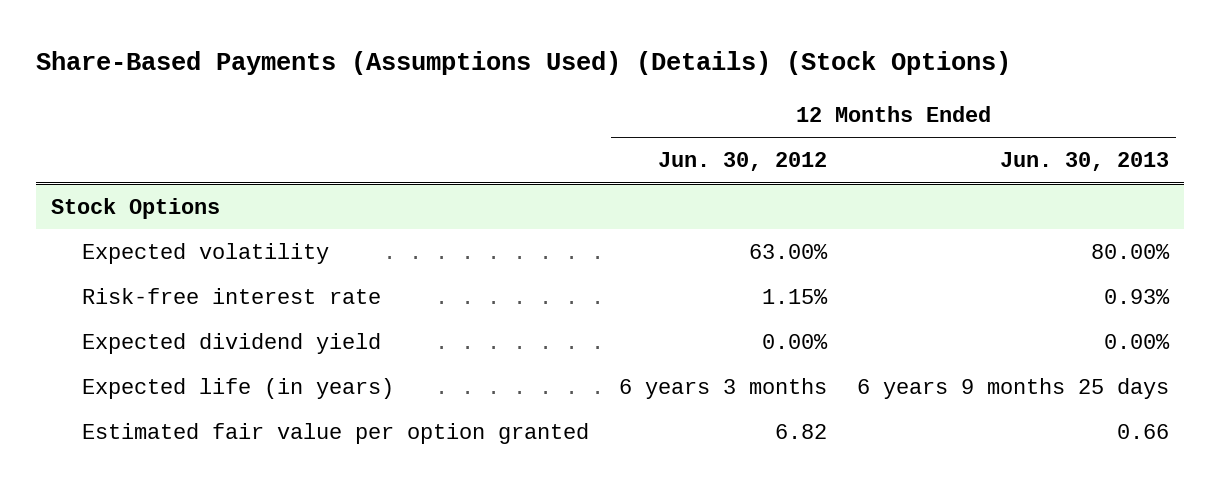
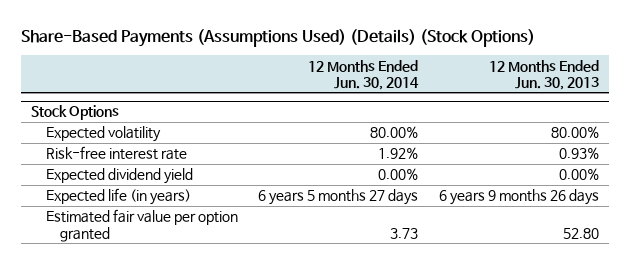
[657,152,827,172] Jun. 30, 2012 -> none
none -> [308,59,420,90] 12 Months Ended Jun. 30, 2014
[856,377,1169,399] 6 years 9 months 25 days -> [439,189,600,206] 6 years 9 months 26 days
[1116,423,1169,439] 0.66 -> [563,227,600,239] 52.80

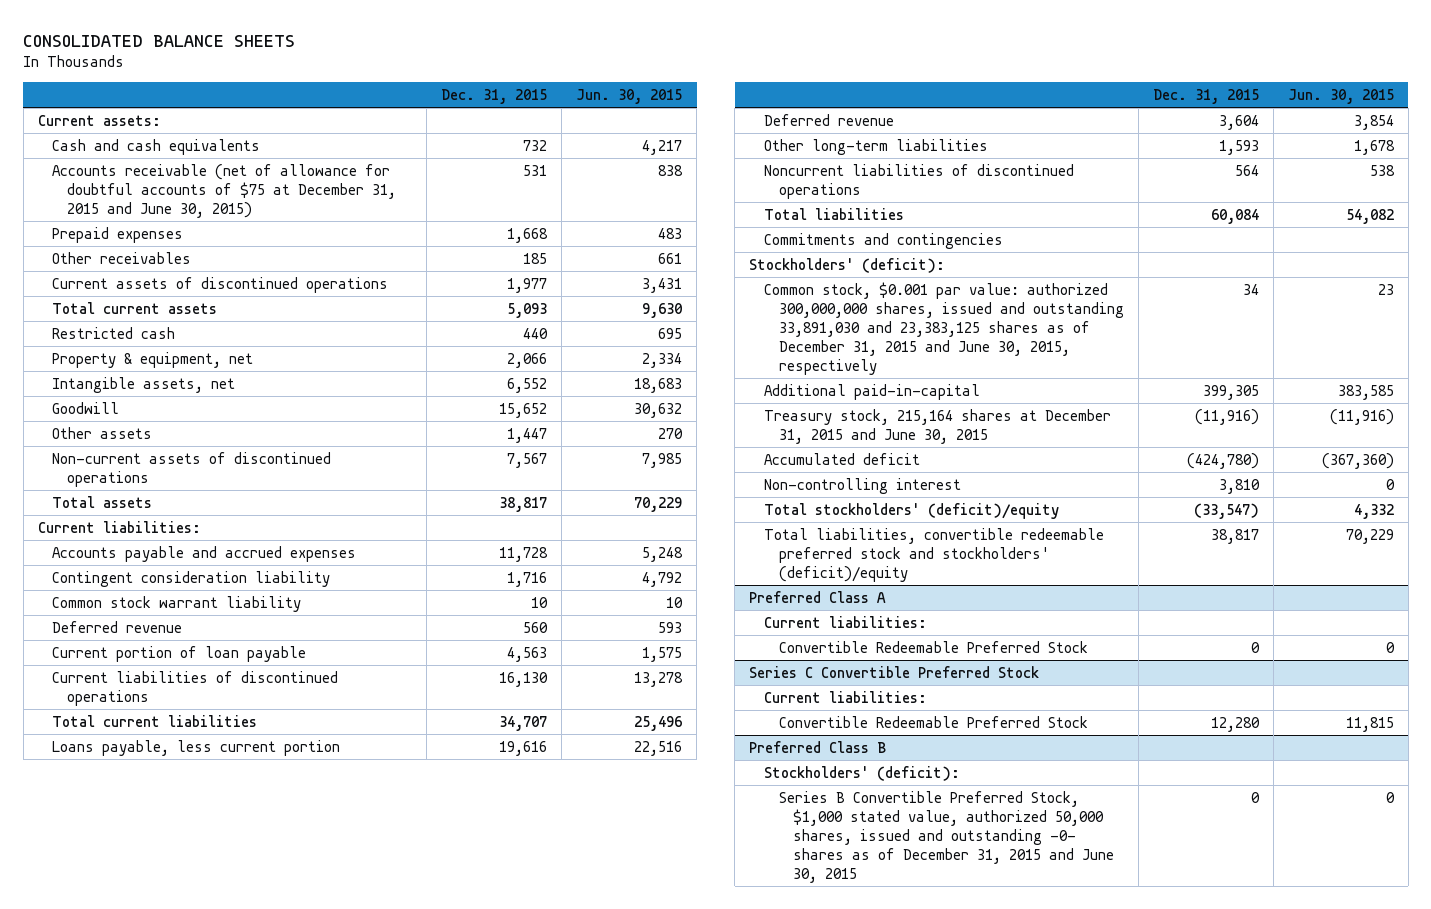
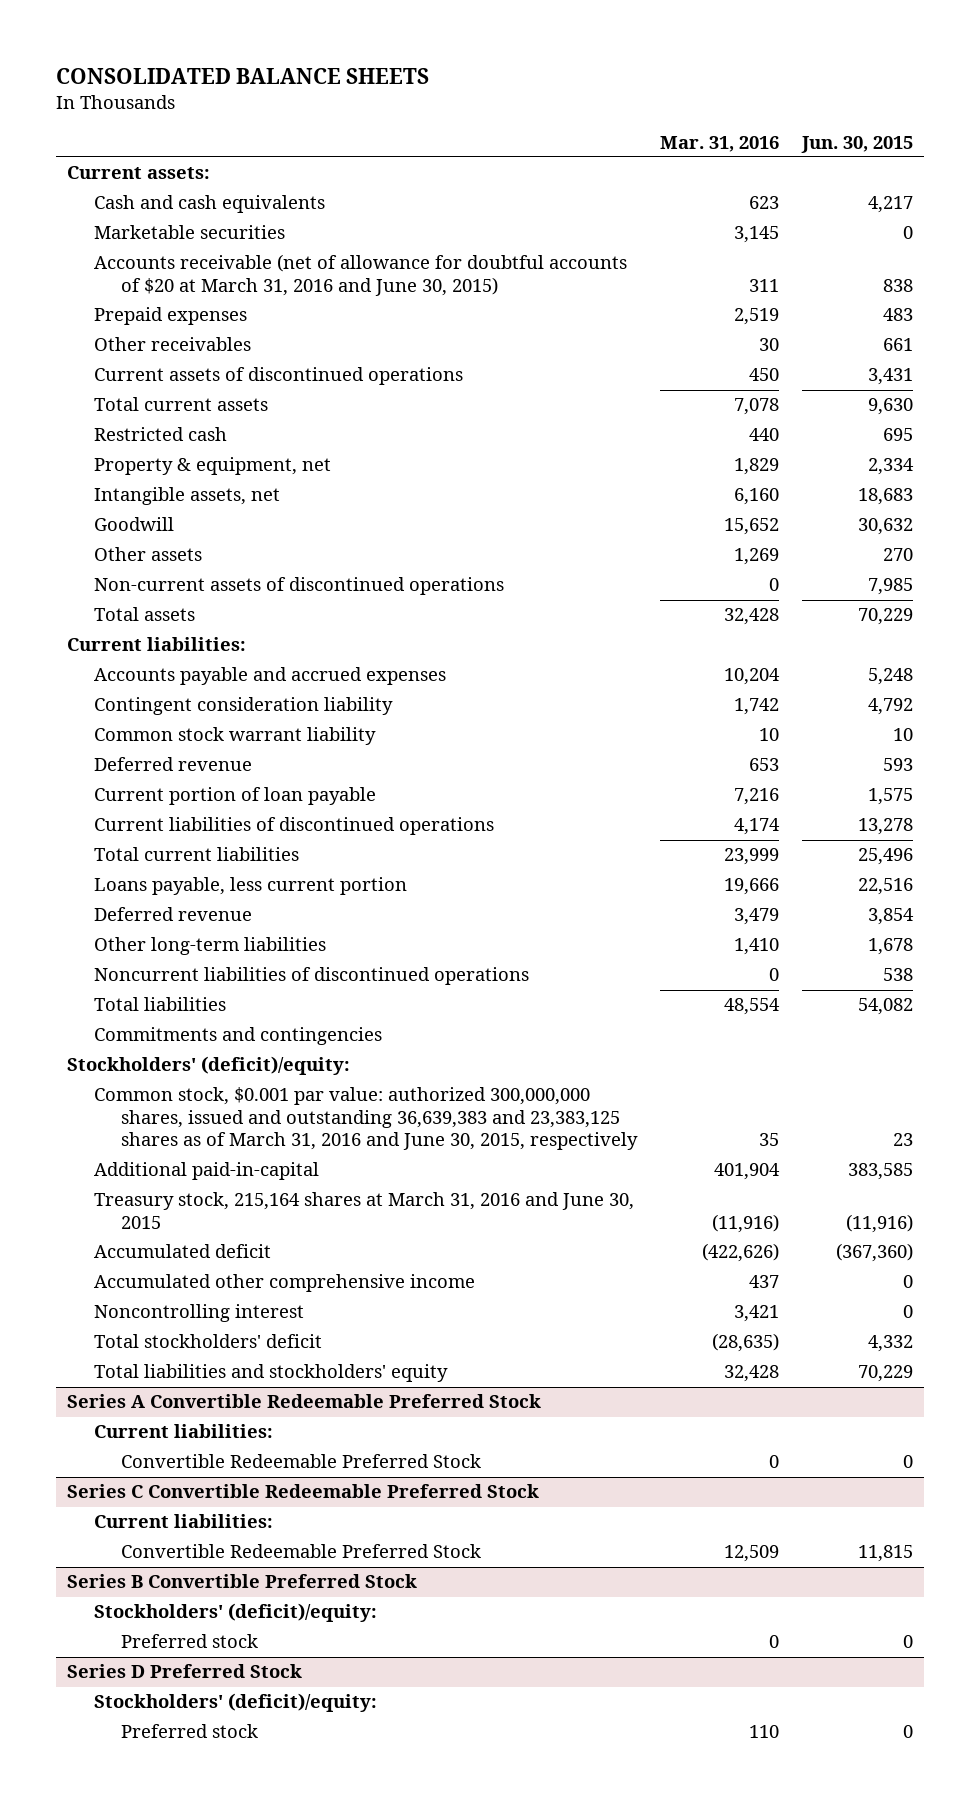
[441,89,548,105] Dec. 31, 2015 -> none
none -> [660,135,780,152] Mar. 31, 2016
none -> [94,225,286,240] Marketable securities
[52,163,397,218] Accounts receivable (net of allowance for doubtful accounts of $75 at December 31, 2015 and June 30, 2015) -> [94,254,628,296] Accounts receivable (net of allowance for doubtful accounts of $20 at March 31, 2016 and June 30, 2015)
[749,257,946,273] Stockholders' (deficit): -> [67,1056,351,1076] Stockholders' (deficit)/equity:
[763,281,1124,376] Common stock, $0.001 par value: authorized 300,000,000 shares, issued and outstanding 33,891,030 and 23,383,125 shares as of December 31, 2015 and June 30, 2015, respectively -> [94,1087,639,1151] Common stock, $0.001 par value: authorized 300,000,000 shares, issued and outstanding 36,639,383 and 23,383,125 shares as of March 31, 2016 and June 30, 2015, respectively
[763,408,1111,444] Treasury stock, 215,164 shares at December 31, 2015 and June 30, 2015 -> [94,1192,635,1229] Treasury stock, 215,164 shares at March 31, 2016 and June 30, 2015
none -> [94,1274,476,1293] Accumulated other comprehensive income
[763,477,961,494] Non-controlling interest -> [94,1304,305,1323] Noncontrolling interest
[763,502,1059,519] Total stockholders' (deficit)/equity -> [94,1334,323,1349] Total stockholders' deficit
[763,527,1104,582] Total liabilities, convertible redeemable preferred stock and stockholders' (deficit)/equity -> [94,1364,449,1383] Total liabilities and stockholders' equity
[749,590,887,603] Preferred Class A -> [67,1394,542,1409] Series A Convertible Redeemable Preferred Stock
[749,665,1040,678] Series C Convertible Preferred Stock -> [67,1484,540,1499] Series C Convertible Redeemable Preferred Stock
[749,740,887,753] Preferred Class B -> [67,1574,418,1589] Series B Convertible Preferred Stock
[763,765,960,781] Stockholders' (deficit): -> [94,1603,378,1623] Stockholders' (deficit)/equity:
[778,790,1115,884] Series B Convertible Preferred Stock, $1,000 stated value, authorized 50,000 shares, issued and outstanding -0- shares as of December 31, 2015 and June 30, 2015 -> [121,1634,259,1649] Preferred stock
none -> [67,1664,303,1679] Series D Preferred Stock
none -> [94,1693,378,1713] Stockholders' (deficit)/equity:
none -> [121,1724,259,1739] Preferred stock

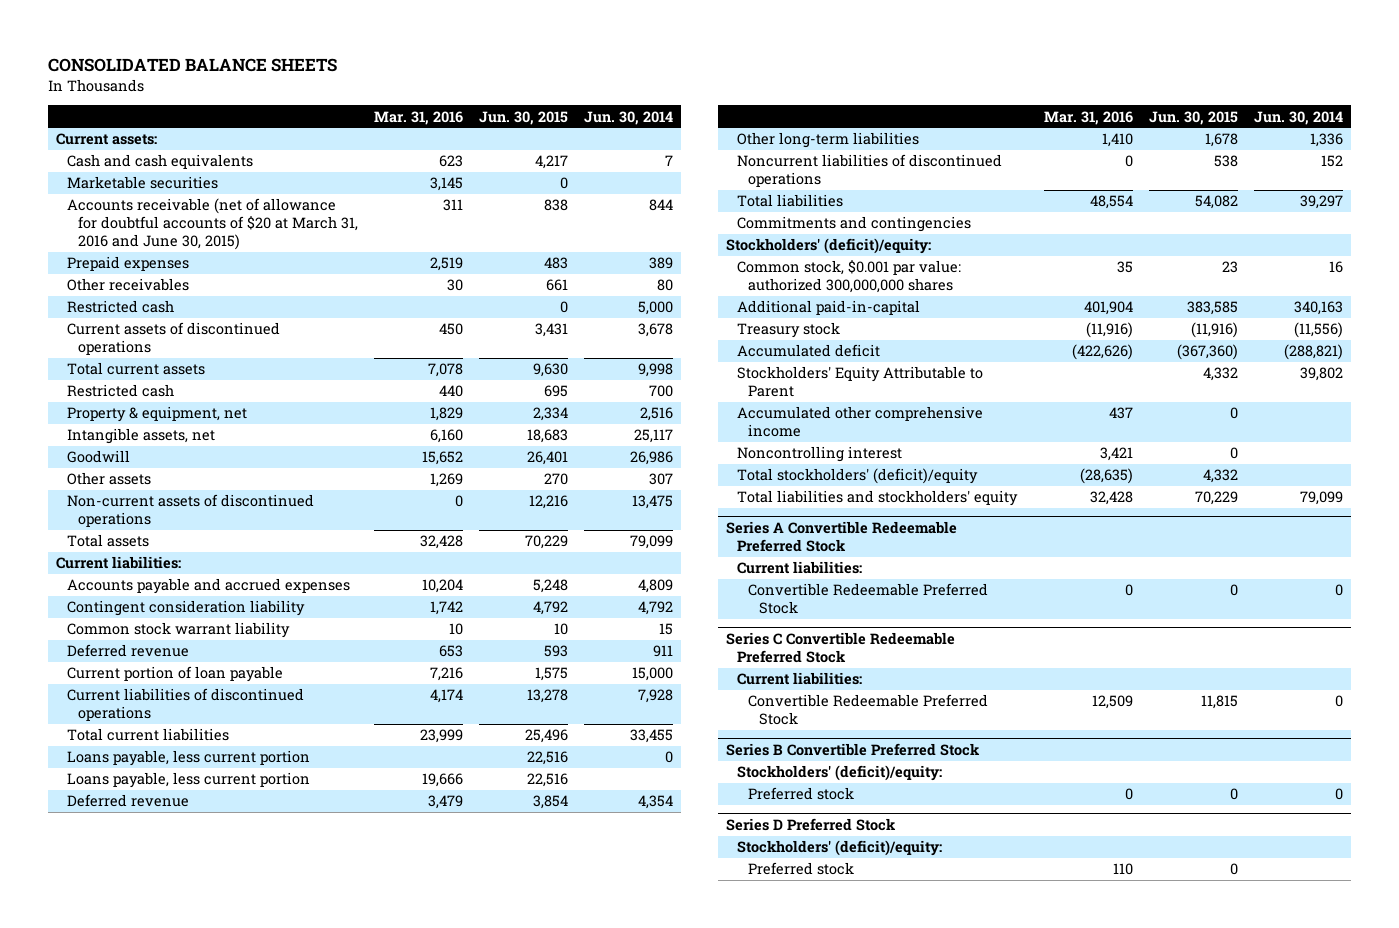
none -> [584,110,674,125] Jun. 30, 2014
none -> [66,300,174,314] Restricted cash
[858,518,914,536] 30,632 -> [527,451,569,466] 26,401
[868,578,914,596] 7,985 -> [529,495,569,510] 12,216
none -> [66,750,310,767] Loans payable, less current portion
[94,1087,639,1151] Common stock, $0.001 par value: authorized 300,000,000 shares, issued and outstanding 36,639,383 and 23,383,125 shares as of March 31, 2016 and June 30, 2015, respectively -> [736,260,961,294] Common stock, $0.001 par value: authorized 300,000,000 shares
[94,1192,635,1229] Treasury stock, 215,164 shares at March 31, 2016 and June 30, 2015 -> [736,322,840,339] Treasury stock
none -> [736,366,983,398] Stockholders' Equity Attributable to Parent
[94,1334,323,1349] Total stockholders' deficit -> [736,468,978,485] Total stockholders' (deficit)/equity

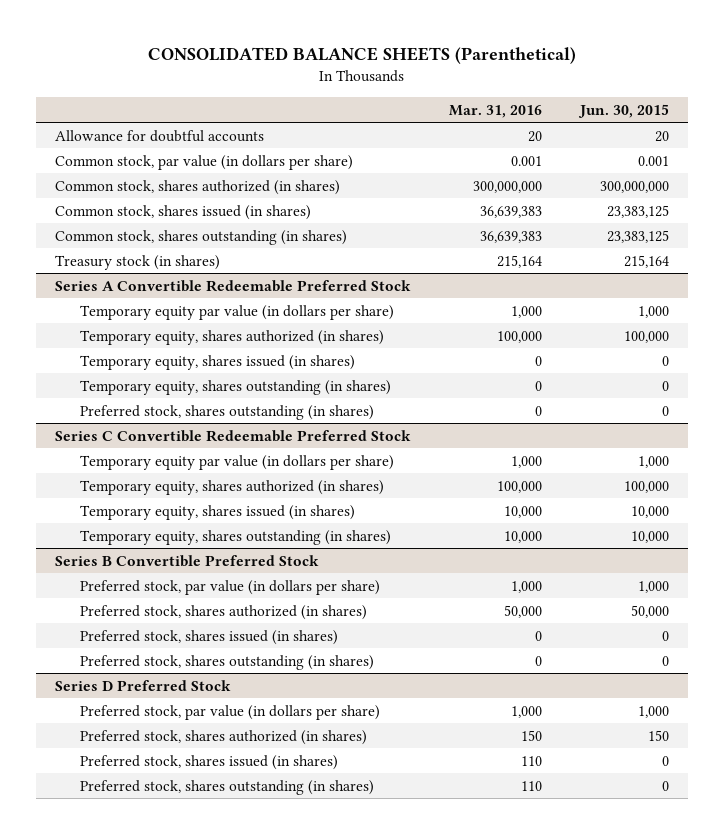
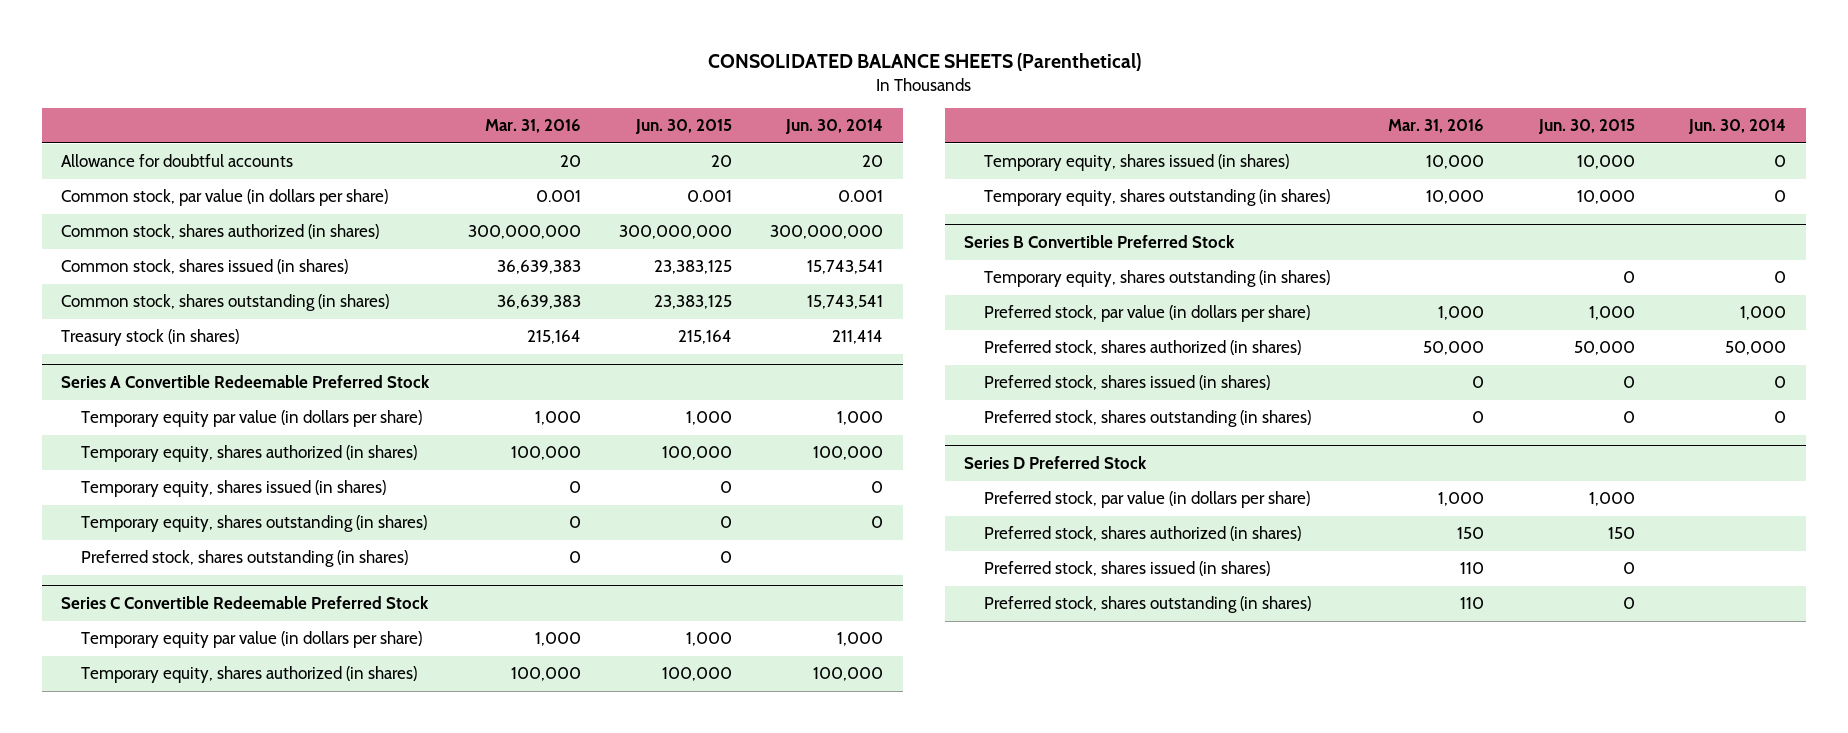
none -> [785,119,884,135] Jun. 30, 2014
none -> [983,270,1330,288] Temporary equity, shares outstanding (in shares)

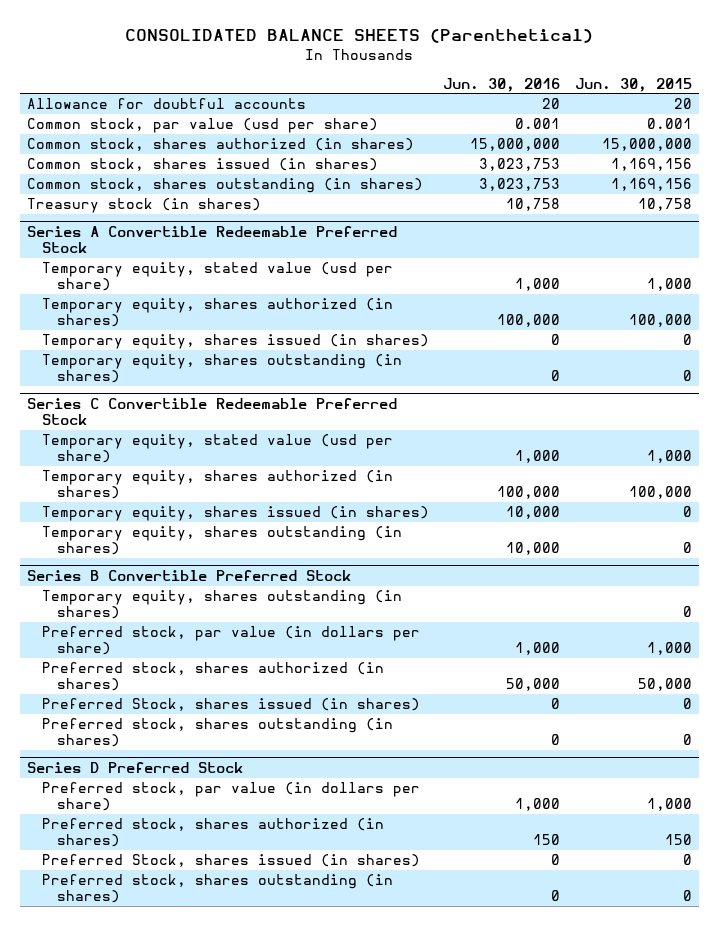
[484,119,581,134] Mar. 31, 2016 -> none
[785,119,884,135] Jun. 30, 2014 -> none
none -> [443,77,561,92] Jun. 30, 2016
[61,189,389,207] Common stock, par value (in dollars per share) -> [26,118,378,134] Common stock, par value (usd per share)
[619,225,733,240] 300,000,000 -> [601,138,692,152] 15,000,000
[654,260,733,275] 23,383,125 -> [610,158,692,172] 1,169,156
[654,295,733,310] 23,383,125 -> [610,178,692,192] 1,169,156
[678,330,733,345] 215,164 -> [637,198,692,212] 10,758
[80,410,422,428] Temporary equity par value (in dollars per share) -> [41,262,393,291] Temporary equity, stated value (usd per share)
[80,550,408,568] Preferred stock, shares outstanding (in shares) -> none
[80,631,422,649] Temporary equity par value (in dollars per share) -> [41,434,393,463] Temporary equity, stated value (usd per share)
[1576,155,1635,170] 10,000 -> [682,506,692,518] 0
[1576,190,1635,205] 10,000 -> [682,541,692,553] 0
[983,375,1270,391] Preferred stock, shares issued (in shares) -> [41,698,420,712] Preferred Stock, shares issued (in shares)
[983,561,1270,577] Preferred stock, shares issued (in shares) -> [41,854,420,868] Preferred Stock, shares issued (in shares)

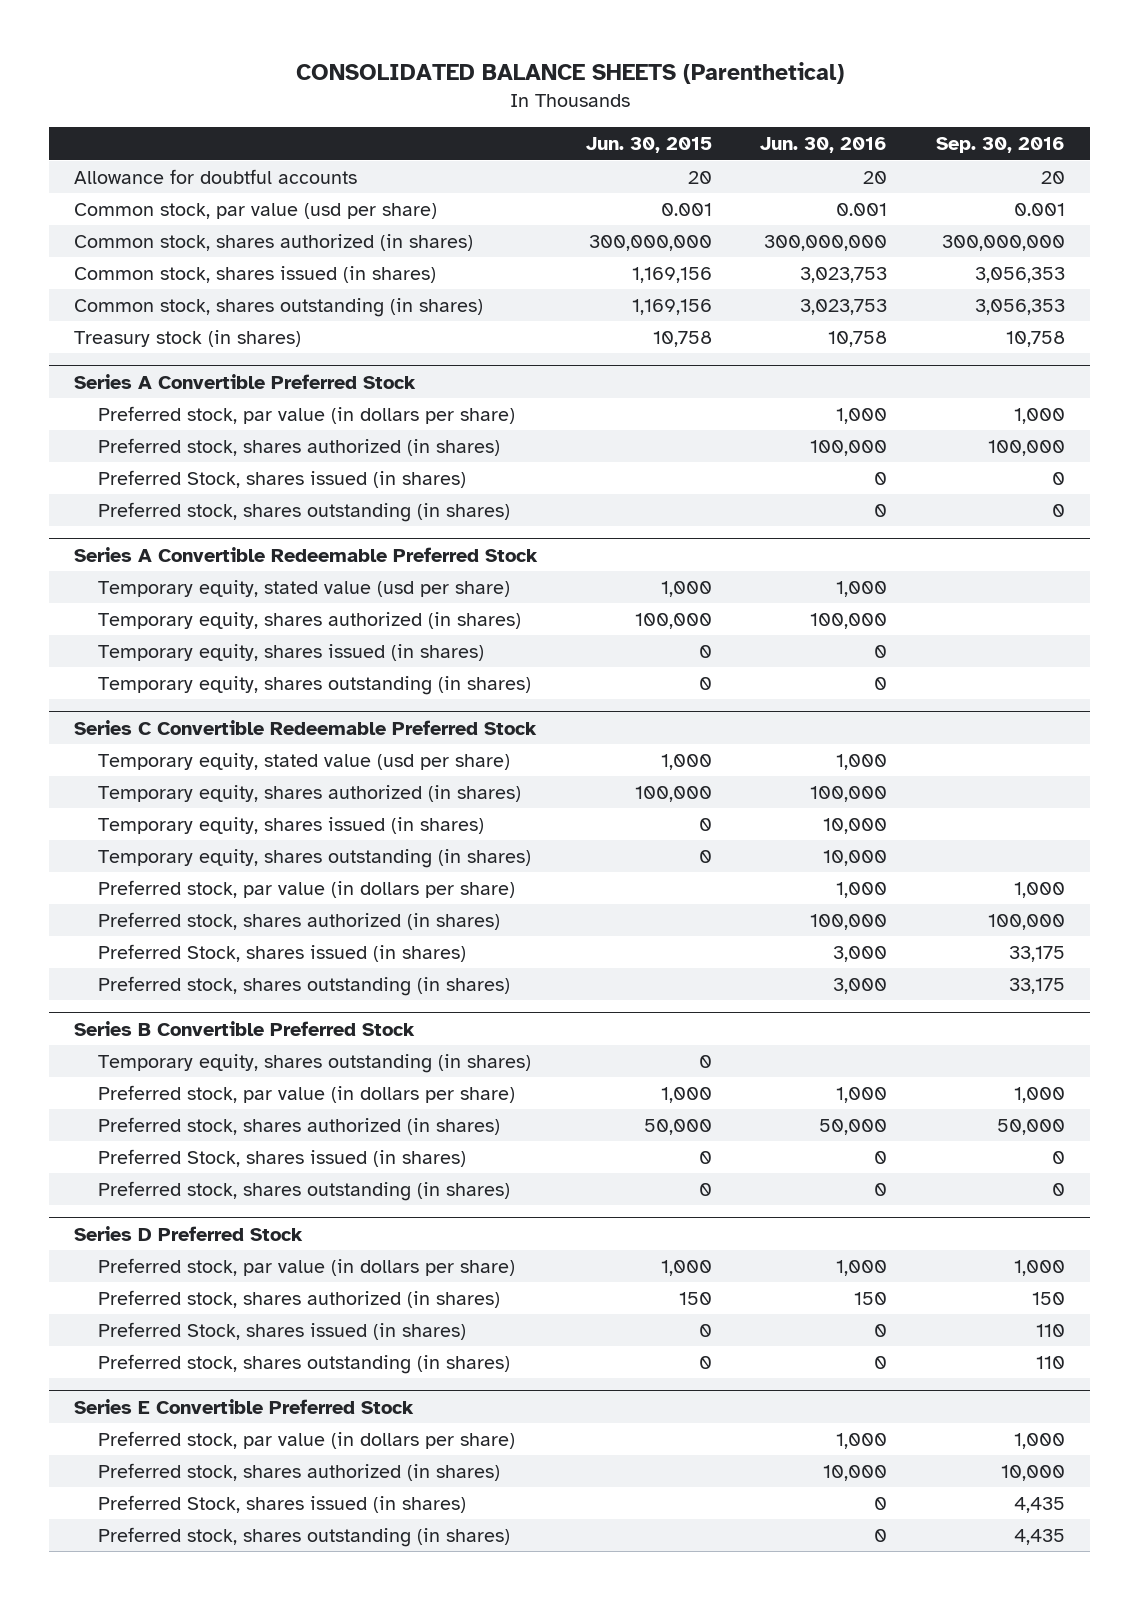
none -> [936,137,1066,154] Sep. 30, 2016
[470,138,561,152] 15,000,000 -> [764,234,888,251] 300,000,000
[601,138,692,152] 15,000,000 -> [588,234,712,251] 300,000,000
none -> [73,373,416,389] Series A Convertible Preferred Stock
none -> [98,405,516,424] Preferred stock, par value (in dollars per share)
none -> [98,437,501,456] Preferred stock, shares authorized (in shares)
none -> [98,469,467,488] Preferred Stock, shares issued (in shares)
none -> [98,501,511,522] Preferred stock, shares outstanding (in shares)
none -> [98,879,516,898] Preferred stock, par value (in dollars per share)
none -> [98,911,501,930] Preferred stock, shares authorized (in shares)
none -> [98,943,467,962] Preferred Stock, shares issued (in shares)
none -> [98,975,511,996] Preferred stock, shares outstanding (in shares)
none -> [73,1398,414,1414] Series E Convertible Preferred Stock
none -> [98,1430,516,1449] Preferred stock, par value (in dollars per share)
none -> [98,1462,501,1481] Preferred stock, shares authorized (in shares)
none -> [98,1494,467,1513] Preferred Stock, shares issued (in shares)
none -> [98,1526,511,1547] Preferred stock, shares outstanding (in shares)

